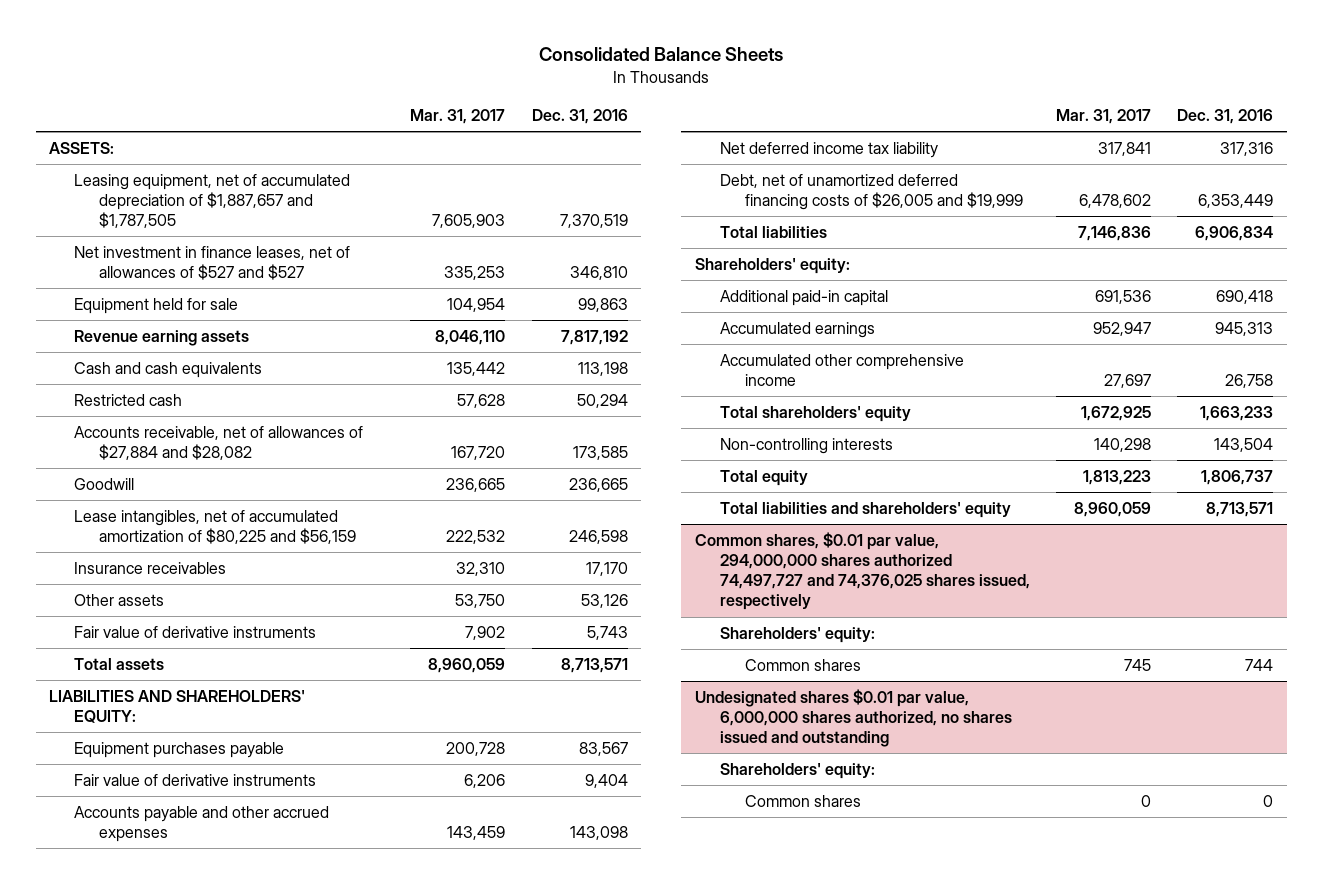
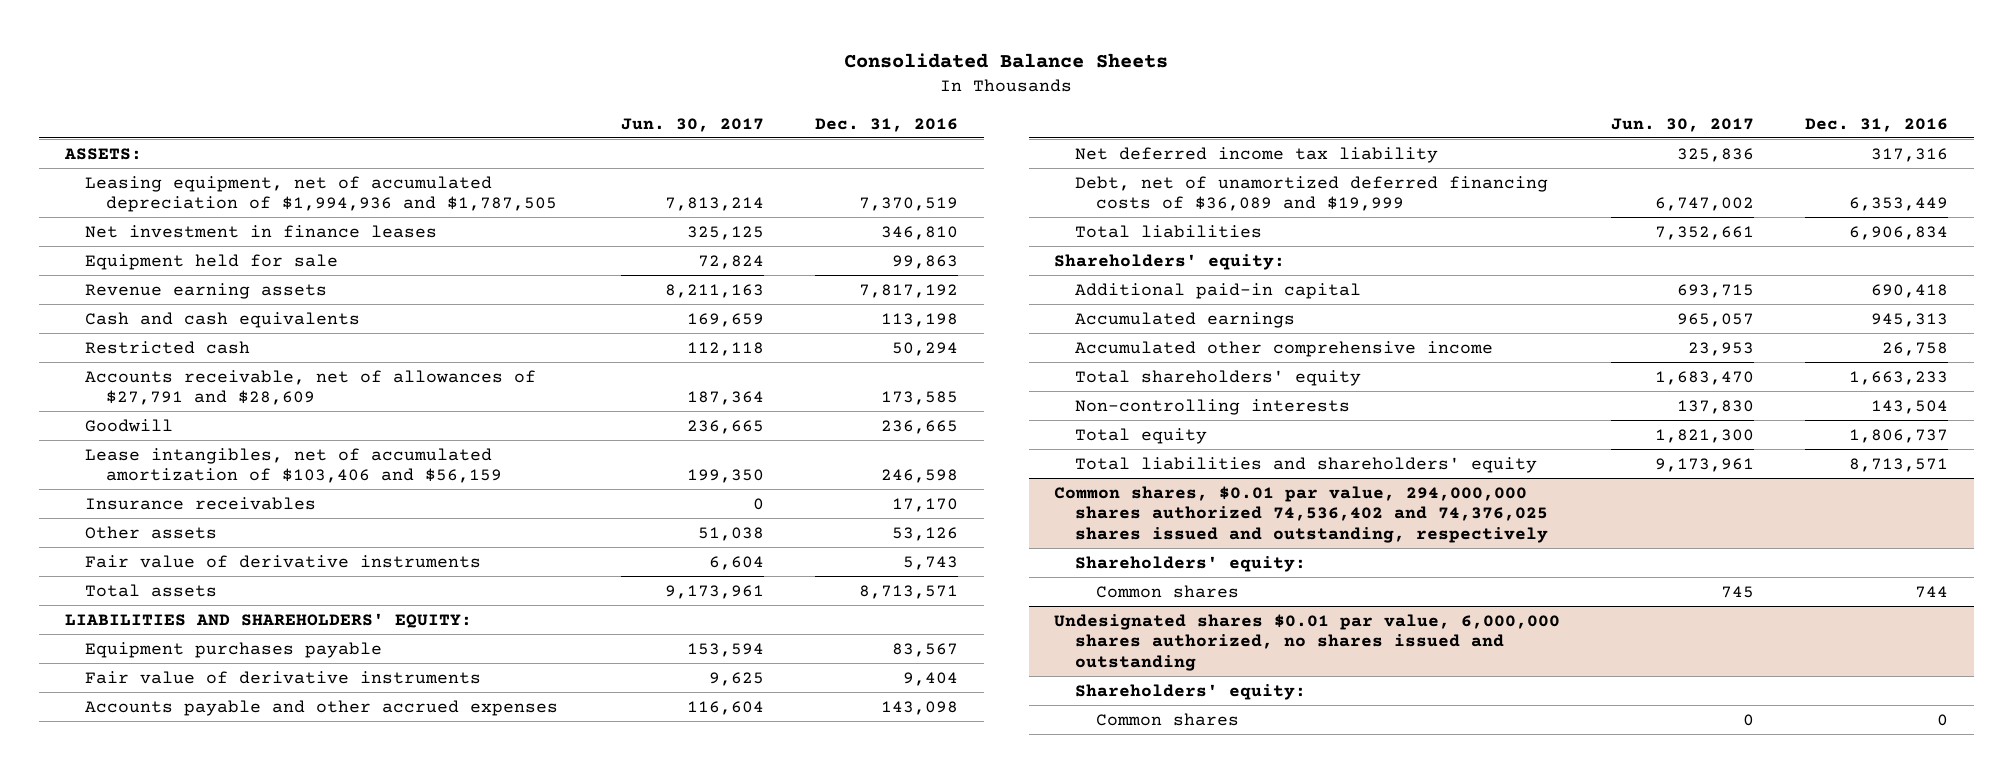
[410,108,506,124] Mar. 31, 2017 -> none
none -> [621,117,765,132] Jun. 30, 2017
[74,174,351,229] Leasing equipment, net of accumulated depreciation of $1,887,657 and $1,787,505 -> [85,175,557,213] Leasing equipment, net of accumulated depreciation of $1,994,936 and $1,787,505
[74,246,351,281] Net investment in finance leases, net of allowances of $527 and $527 -> [85,224,438,238] Net investment in finance leases
[74,426,364,461] Accounts receivable, net of allowances of $27,884 and $28,082 -> [85,369,537,406] Accounts receivable, net of allowances of $27,791 and $28,609
[74,510,357,545] Lease intangibles, net of accumulated amortization of $80,225 and $56,159 -> [85,447,502,484] Lease intangibles, net of accumulated amortization of $103,406 and $56,159
[719,174,1023,211] Debt, net of unamortized deferred financing costs of $26,005 and $19,999 -> [1075,175,1549,212] Debt, net of unamortized deferred financing costs of $36,089 and $19,999
[694,532,1030,611] Common shares, $0.01 par value, 294,000,000 shares authorized 74,497,727 and 74,376,025 shares issued, respectively -> [1054,485,1549,544] Common shares, $0.01 par value, 294,000,000 shares authorized 74,536,402 and 74,376,025 shares issued and outstanding, respectively

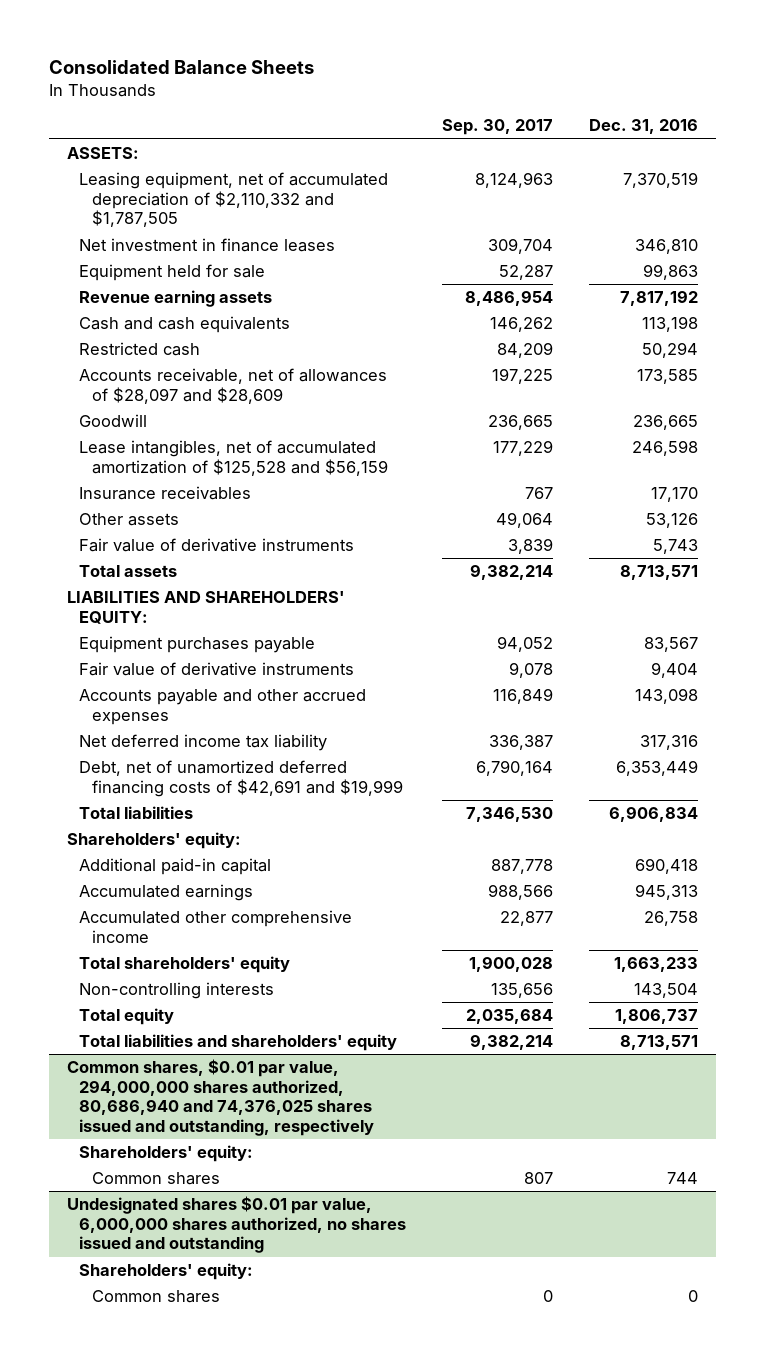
[621,117,765,132] Jun. 30, 2017 -> none
none -> [442,119,554,136] Sep. 30, 2017
[85,175,557,213] Leasing equipment, net of accumulated depreciation of $1,994,936 and $1,787,505 -> [79,172,389,228] Leasing equipment, net of accumulated depreciation of $2,110,332 and $1,787,505
[85,369,537,406] Accounts receivable, net of allowances of $27,791 and $28,609 -> [79,368,388,404] Accounts receivable, net of allowances of $28,097 and $28,609
[85,447,502,484] Lease intangibles, net of accumulated amortization of $103,406 and $56,159 -> [79,440,388,476] Lease intangibles, net of accumulated amortization of $125,528 and $56,159
[1075,175,1549,212] Debt, net of unamortized deferred financing costs of $36,089 and $19,999 -> [79,760,403,797] Debt, net of unamortized deferred financing costs of $42,691 and $19,999
[1054,485,1549,544] Common shares, $0.01 par value, 294,000,000 shares authorized 74,536,402 and 74,376,025 shares issued and outstanding, respectively -> [66,1059,375,1137] Common shares, $0.01 par value, 294,000,000 shares authorized, 80,686,940 and 74,376,025 shares issued and outstanding, respectively

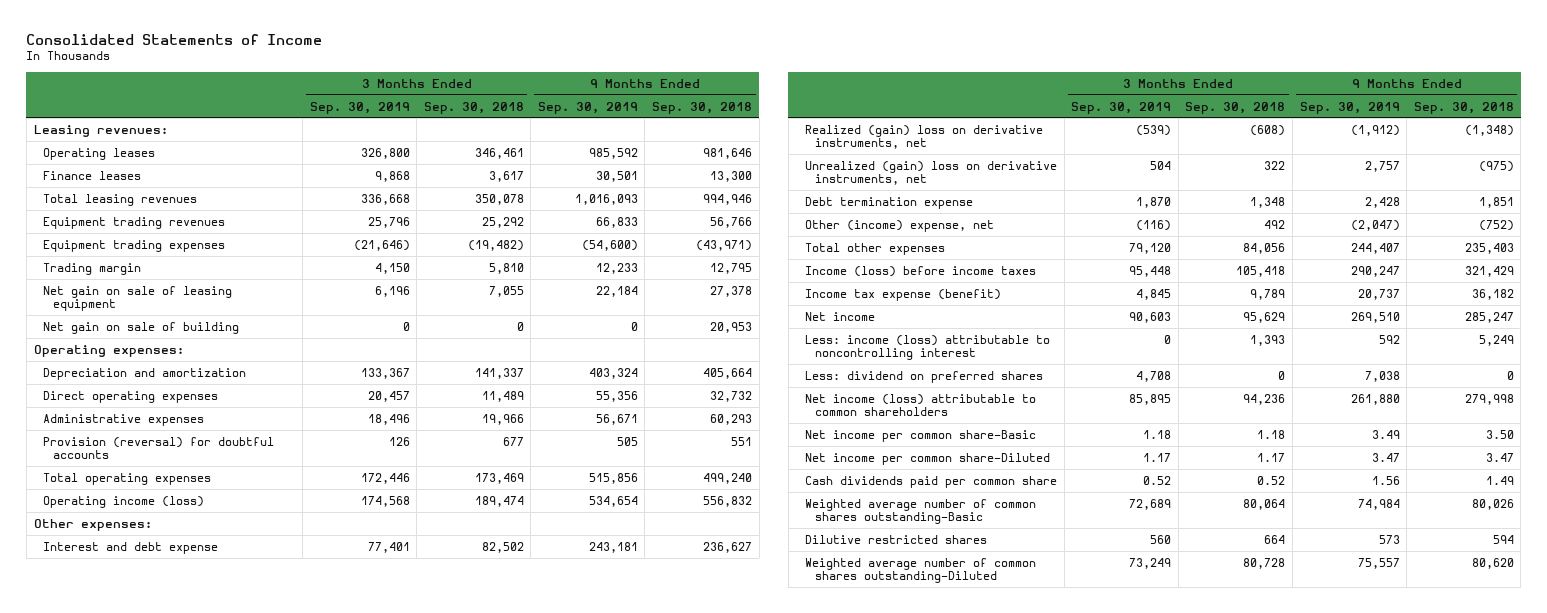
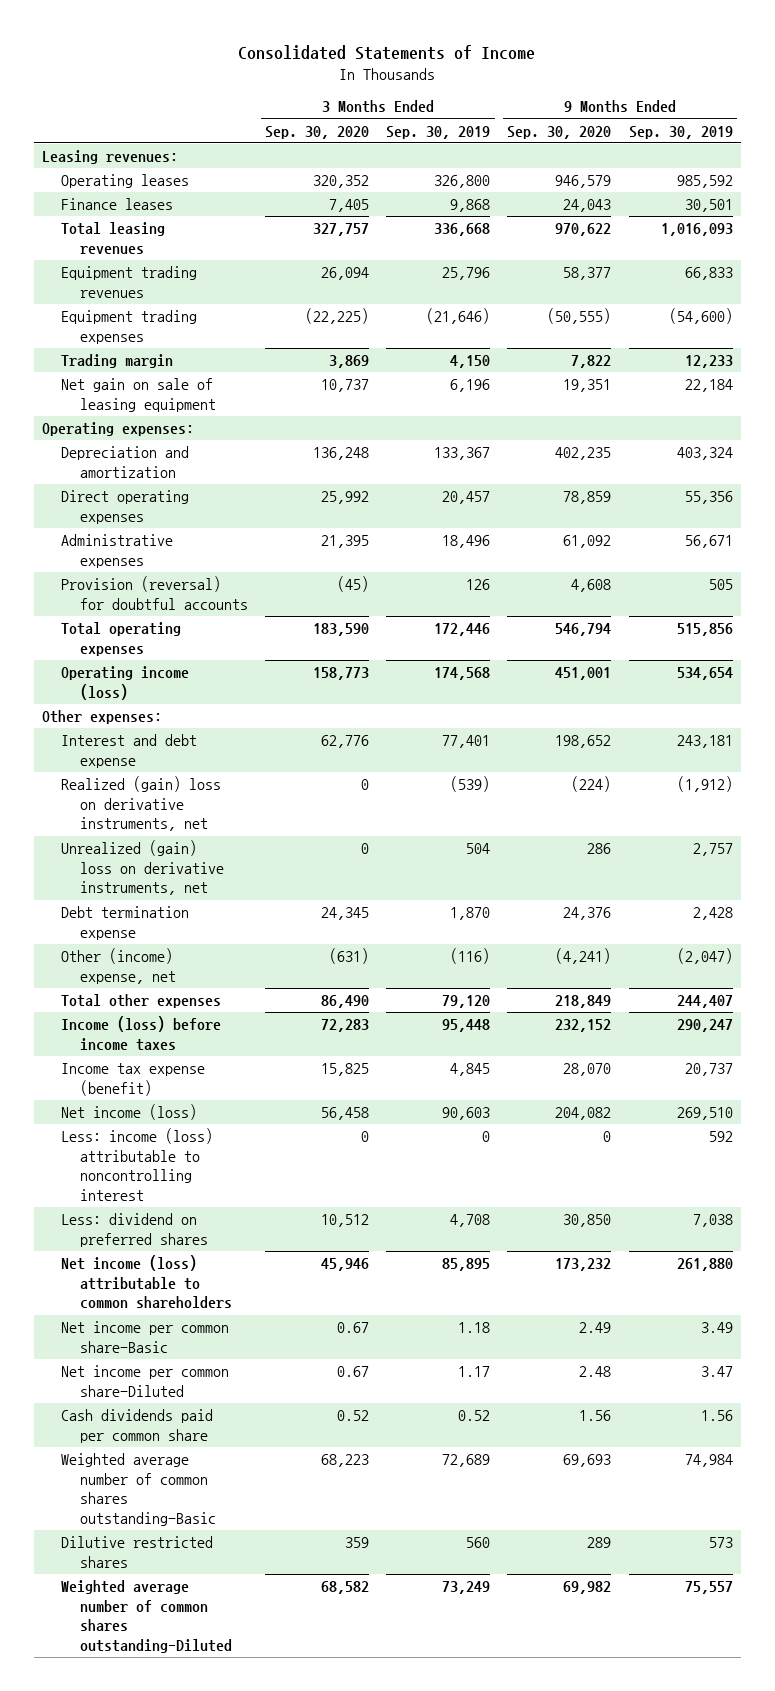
[423,101,524,114] Sep. 30, 2018 -> none
[651,101,752,114] Sep. 30, 2018 -> none
none -> [265,125,370,139] Sep. 30, 2020
none -> [507,125,612,139] Sep. 30, 2020
[43,321,240,334] Net gain on sale of building -> none
[805,311,876,321] Net income -> [61,1104,198,1121] Net income (loss)

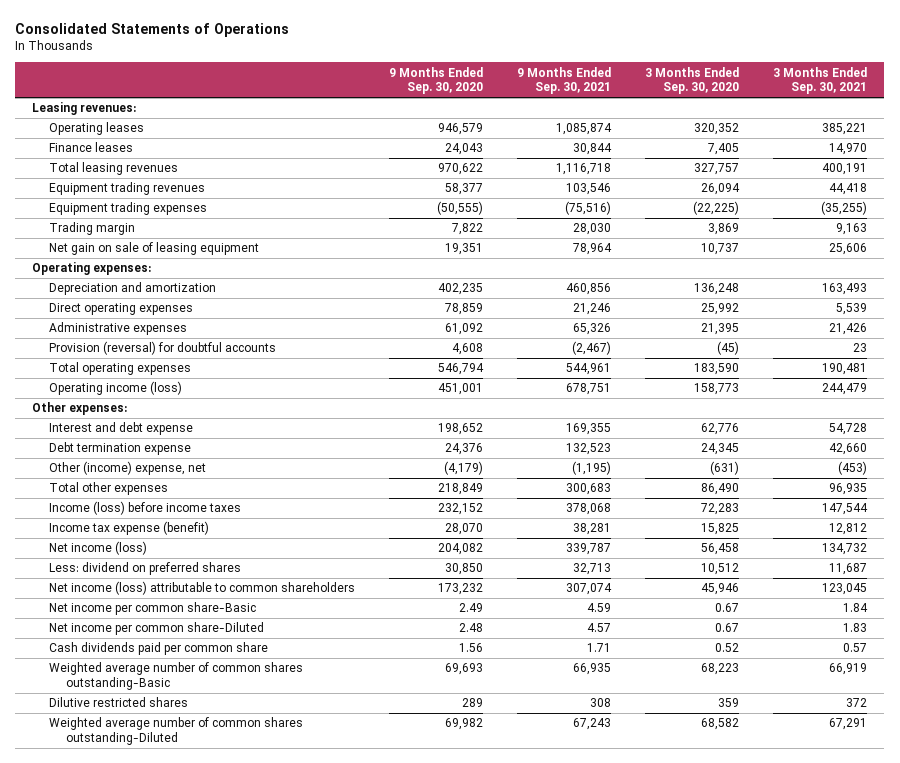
[238,44,536,60] Consolidated Statements of Income -> [15,23,290,38] Consolidated Statements of Operations
[386,125,491,139] Sep. 30, 2019 -> none
[628,125,733,139] Sep. 30, 2019 -> none
none -> [517,66,612,95] 9 Months Ended Sep. 30, 2021
none -> [773,66,868,95] 3 Months Ended Sep. 30, 2021
[61,776,222,832] Realized (gain) loss on derivative instruments, net -> none
[61,840,225,896] Unrealized (gain) loss on derivative instruments, net -> none
[555,948,612,965] (4,241) -> [444,461,484,476] (4,179)
[61,1128,214,1201] Less: income (loss) attributable to noncontrolling interest -> none

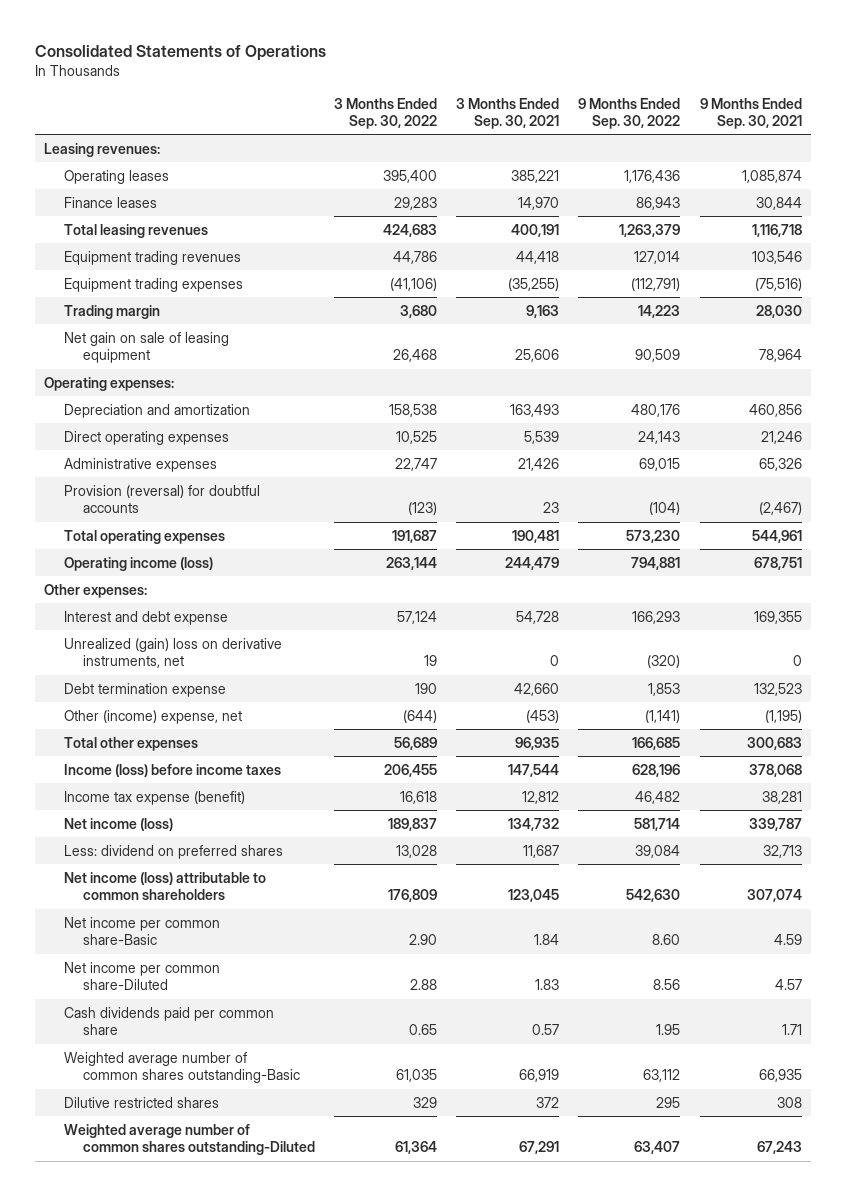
[389,66,484,95] 9 Months Ended Sep. 30, 2020 -> none
[645,66,740,95] 3 Months Ended Sep. 30, 2020 -> none
none -> [334,97,438,129] 3 Months Ended Sep. 30, 2022
none -> [578,97,681,129] 9 Months Ended Sep. 30, 2022
none -> [63,637,282,669] Unrealized (gain) loss on derivative instruments, net

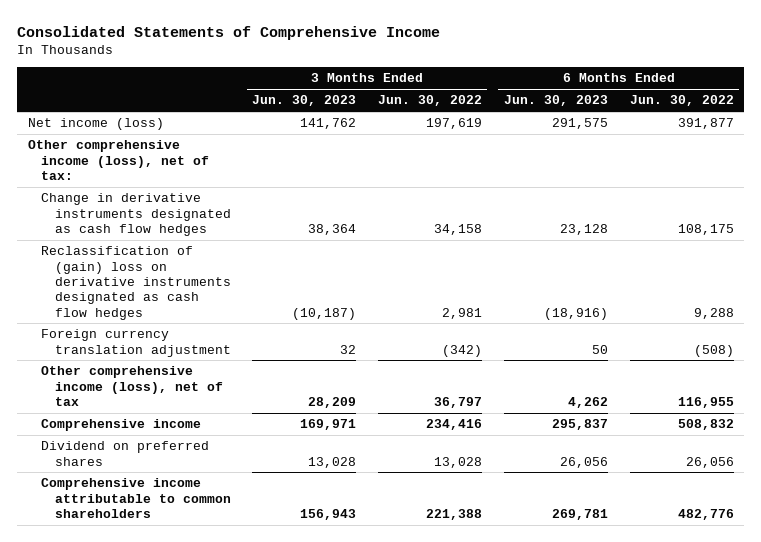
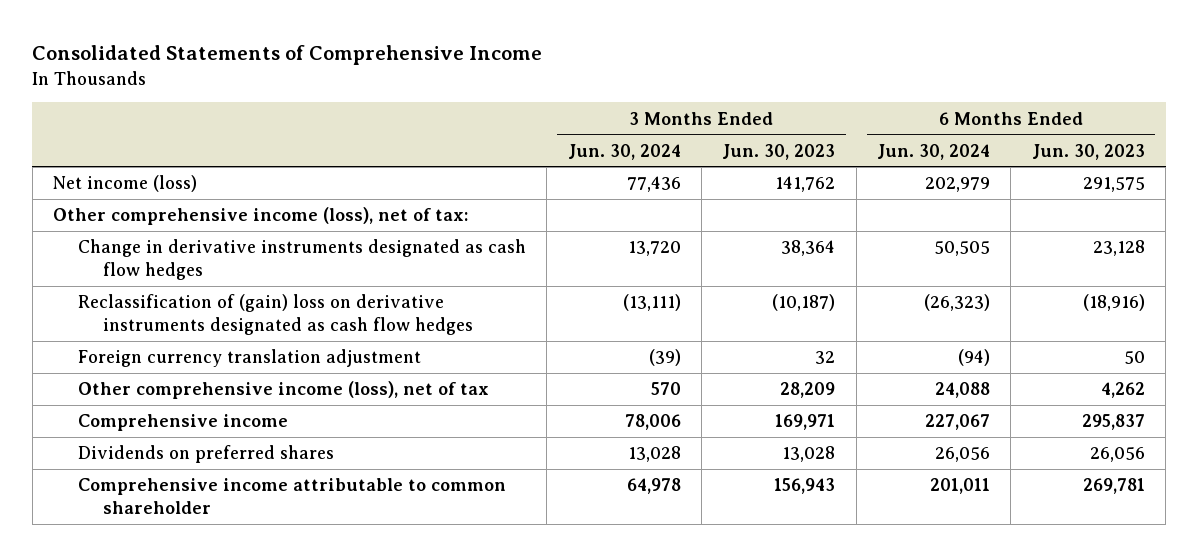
[378,95,483,107] Jun. 30, 2022 -> none
[629,95,734,107] Jun. 30, 2022 -> none
none -> [567,143,681,160] Jun. 30, 2024
none -> [877,143,991,160] Jun. 30, 2024
[41,441,210,466] Dividend on preferred shares -> [77,445,334,464] Dividends on preferred shares
[41,478,231,518] Comprehensive income attributable to common shareholders -> [77,478,506,514] Comprehensive income attributable to common shareholder

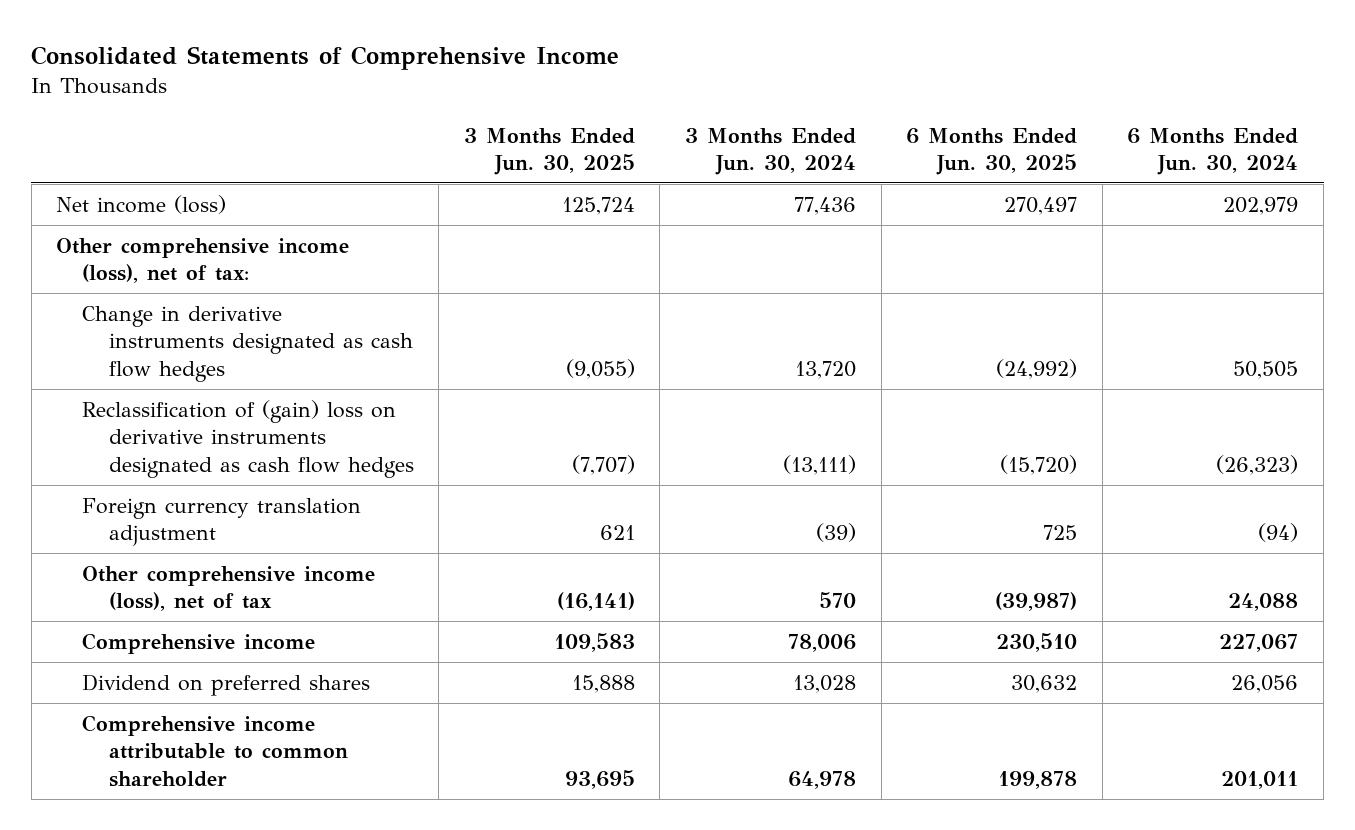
[722,143,836,160] Jun. 30, 2023 -> none
[1031,143,1145,160] Jun. 30, 2023 -> none
none -> [463,127,635,175] 3 Months Ended Jun. 30, 2025
none -> [906,127,1078,175] 6 Months Ended Jun. 30, 2025
[77,445,334,464] Dividends on preferred shares -> [82,673,371,696] Dividend on preferred shares

